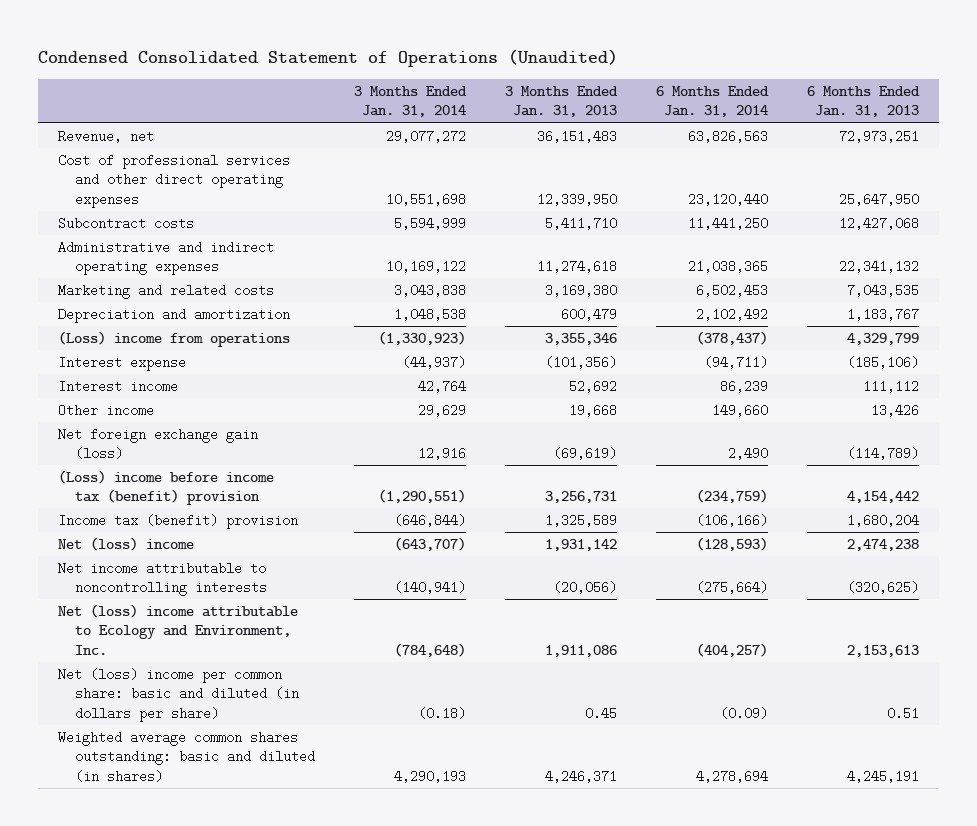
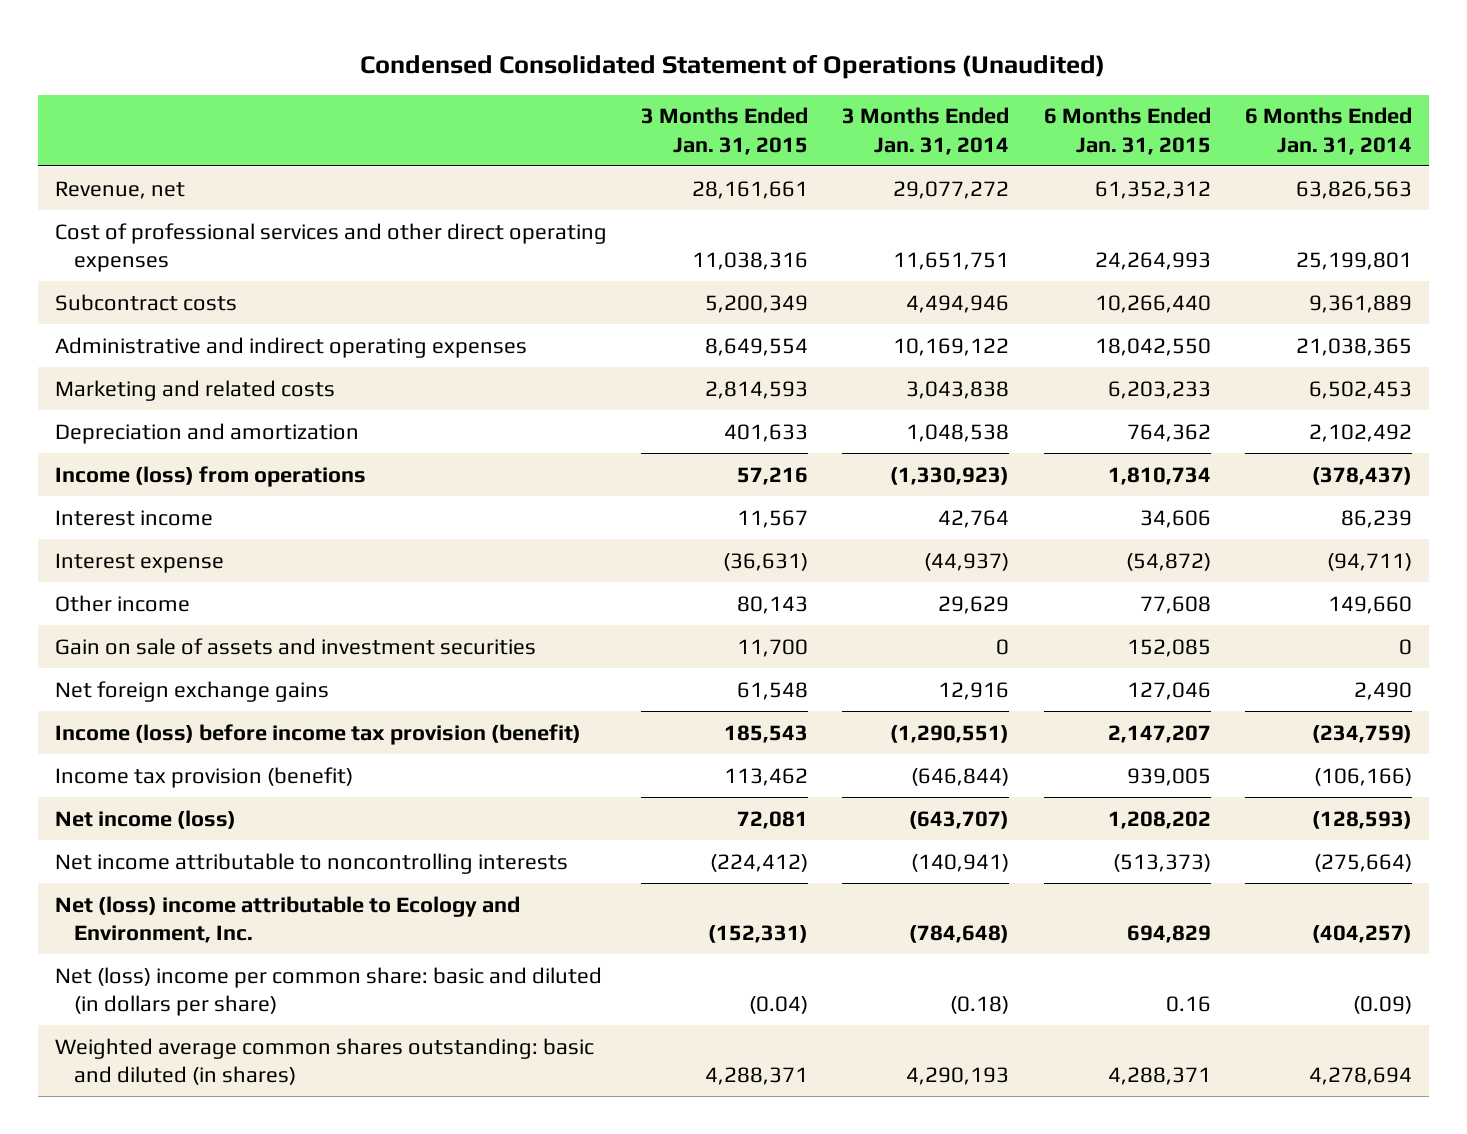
[505,86,619,118] 3 Months Ended Jan. 31, 2013 -> none
[807,86,921,118] 6 Months Ended Jan. 31, 2013 -> none
none -> [641,107,809,155] 3 Months Ended Jan. 31, 2015
none -> [1043,107,1211,155] 6 Months Ended Jan. 31, 2015
[386,192,467,206] 10,551,698 -> [893,252,1010,271] 11,651,751
[688,192,769,206] 23,120,440 -> [1295,252,1412,271] 25,199,801
[394,216,467,230] 5,594,999 -> [906,294,1010,313] 4,494,946
[688,216,769,230] 11,441,250 -> [1308,294,1412,313] 9,361,889
[57,330,290,347] (Loss) income from operations -> [55,465,367,487] Income (loss) from operations
[57,355,186,371] Interest expense -> [55,552,225,573] Interest expense
none -> [55,637,537,655] Gain on sale of assets and investment securities
[57,427,258,461] Net foreign exchange gain (loss) -> [55,680,330,702] Net foreign exchange gains
[57,469,274,506] (Loss) income before income tax (benefit) provision -> [55,723,582,745] Income (loss) before income tax provision (benefit)
[57,513,298,529] Income tax (benefit) provision -> [55,766,354,788] Income tax provision (benefit)
[57,536,194,551] Net (loss) income -> [55,809,237,829] Net income (loss)

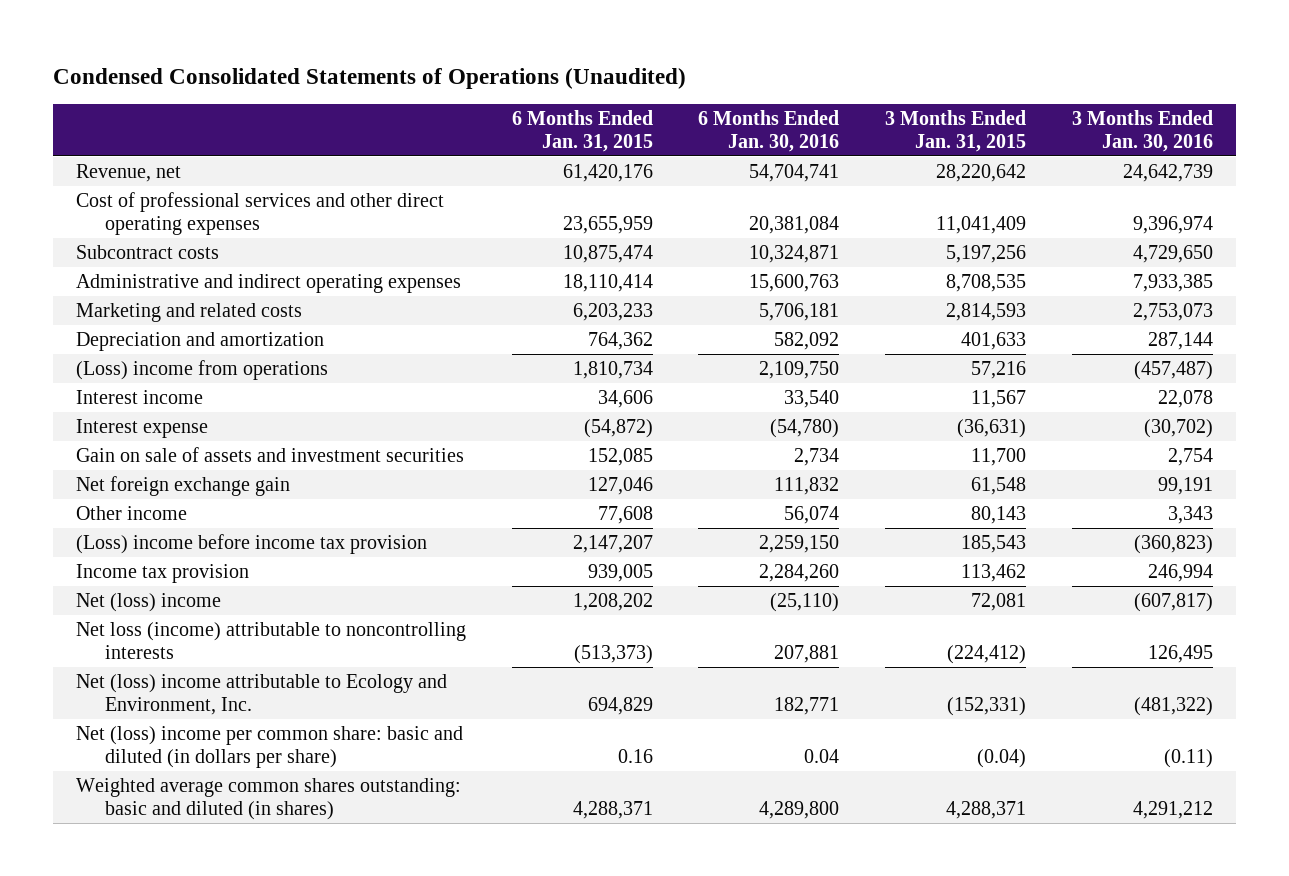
[360,53,1106,79] Condensed Consolidated Statement of Operations (Unaudited) -> [52,67,686,89] Condensed Consolidated Statements of Operations (Unaudited)
[842,107,1010,155] 3 Months Ended Jan. 31, 2014 -> none
[1244,107,1412,155] 6 Months Ended Jan. 31, 2014 -> none
none -> [698,109,840,152] 6 Months Ended Jan. 30, 2016
none -> [1071,109,1213,152] 3 Months Ended Jan. 30, 2016
[692,180,809,199] 28,161,661 -> [936,164,1027,183] 28,220,642
[1094,180,1211,199] 61,352,312 -> [562,164,653,183] 61,420,176
[692,252,809,271] 11,038,316 -> [936,216,1027,235] 11,041,409
[1094,252,1211,271] 24,264,993 -> [562,216,653,235] 23,655,959
[705,294,809,313] 5,200,349 -> [946,245,1027,264] 5,197,256
[1094,294,1211,313] 10,266,440 -> [562,245,653,264] 10,875,474
[705,337,809,356] 8,649,554 -> [946,274,1027,293] 8,708,535
[1094,337,1211,356] 18,042,550 -> [562,274,653,293] 18,110,414
[55,465,367,487] Income (loss) from operations -> [75,360,328,381] (Loss) income from operations
[55,680,330,702] Net foreign exchange gains -> [75,476,290,497] Net foreign exchange gain
[55,594,191,612] Other income -> [75,506,187,521] Other income
[55,723,582,745] Income (loss) before income tax provision (benefit) -> [75,534,427,555] (Loss) income before income tax provision
[55,766,354,788] Income tax provision (benefit) -> [75,564,249,584] Income tax provision
[55,809,237,829] Net income (loss) -> [75,593,221,613] Net (loss) income
[55,852,569,874] Net income attributable to noncontrolling interests -> [75,622,466,660] Net loss (income) attributable to noncontrolling interests

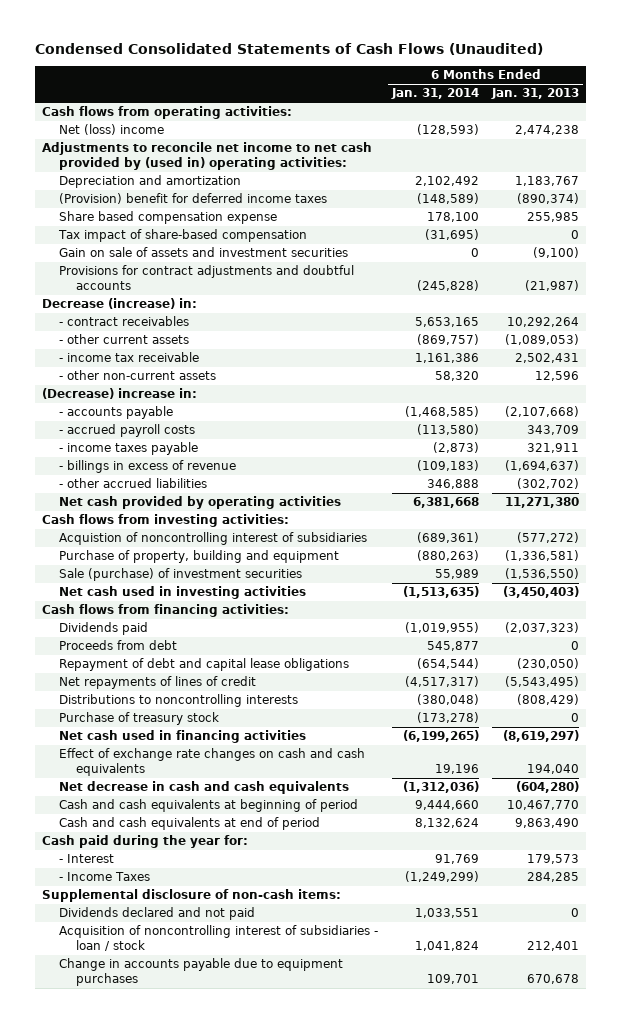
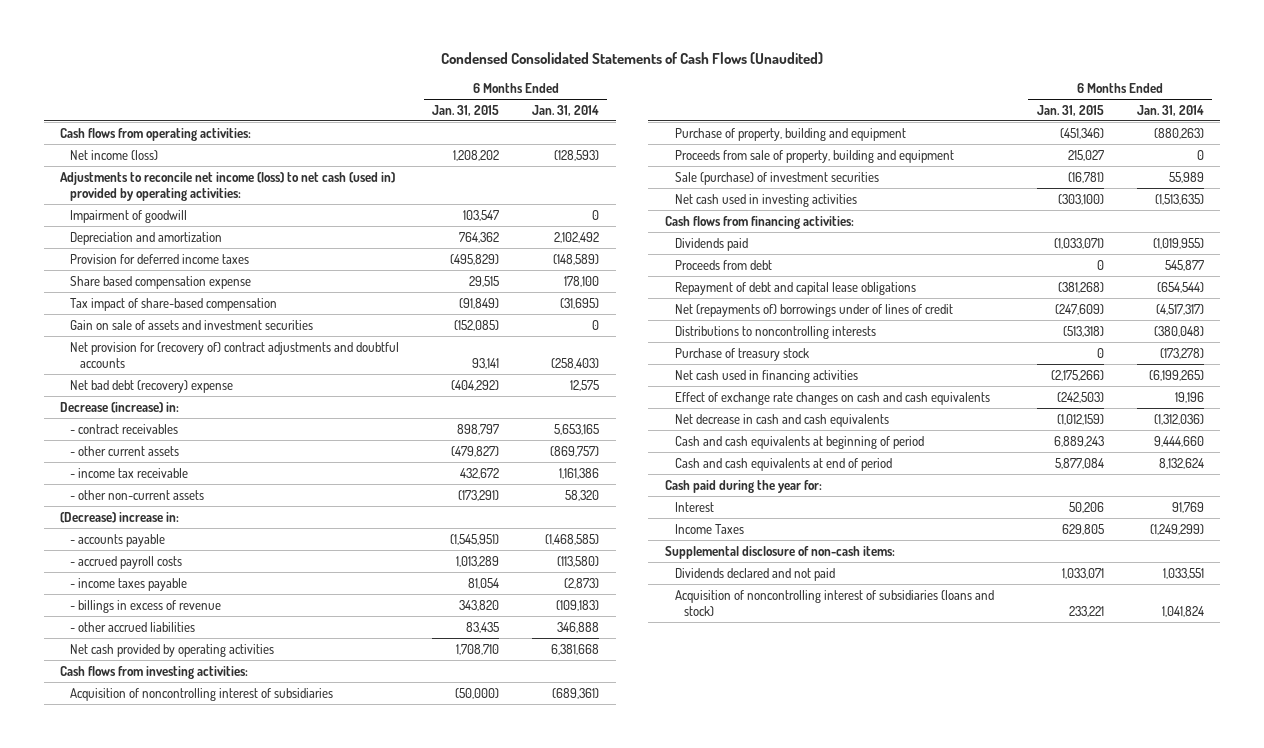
[491,88,580,100] Jan. 31, 2013 -> none
none -> [432,104,500,116] Jan. 31, 2015
[58,124,164,136] Net (loss) income -> [70,149,159,160] Net income (loss)
[42,142,373,171] Adjustments to reconcile net income to net cash provided by (used in) operating activities: -> [60,171,396,202] Adjustments to reconcile net income (loss) to net cash (used in) provided by operating activities:
none -> [70,209,188,223] Impairment of goodwill
[58,193,327,205] (Provision) benefit for deferred income taxes -> [70,253,250,264] Provision for deferred income taxes
[58,265,354,291] Provisions for contract adjustments and doubtful accounts -> [70,341,400,369] Net provision for (recovery of) contract adjustments and doubtful accounts
[416,280,479,292] (245,828) -> [551,358,600,370] (258,403)
none -> [70,379,234,393] Net bad debt (recovery) expense
[58,532,367,546] Acquistion of noncontrolling interest of subsidiaries -> [70,687,334,701] Acquisition of noncontrolling interest of subsidiaries
none -> [674,149,954,163] Proceeds from sale of property, building and equipment
[58,676,256,690] Net repayments of lines of credit -> [674,303,953,317] Net (repayments of) borrowings under of lines of credit
[58,854,114,864] - Interest -> [674,501,714,512] Interest
[58,872,150,882] - Income Taxes -> [674,523,744,534] Income Taxes
[58,958,343,987] Change in accounts payable due to equipment purchases -> none
[58,925,378,952] Acquisition of noncontrolling interest of subsidiaries - loan / stock -> [674,589,994,617] Acquisition of noncontrolling interest of subsidiaries (loans and stock)

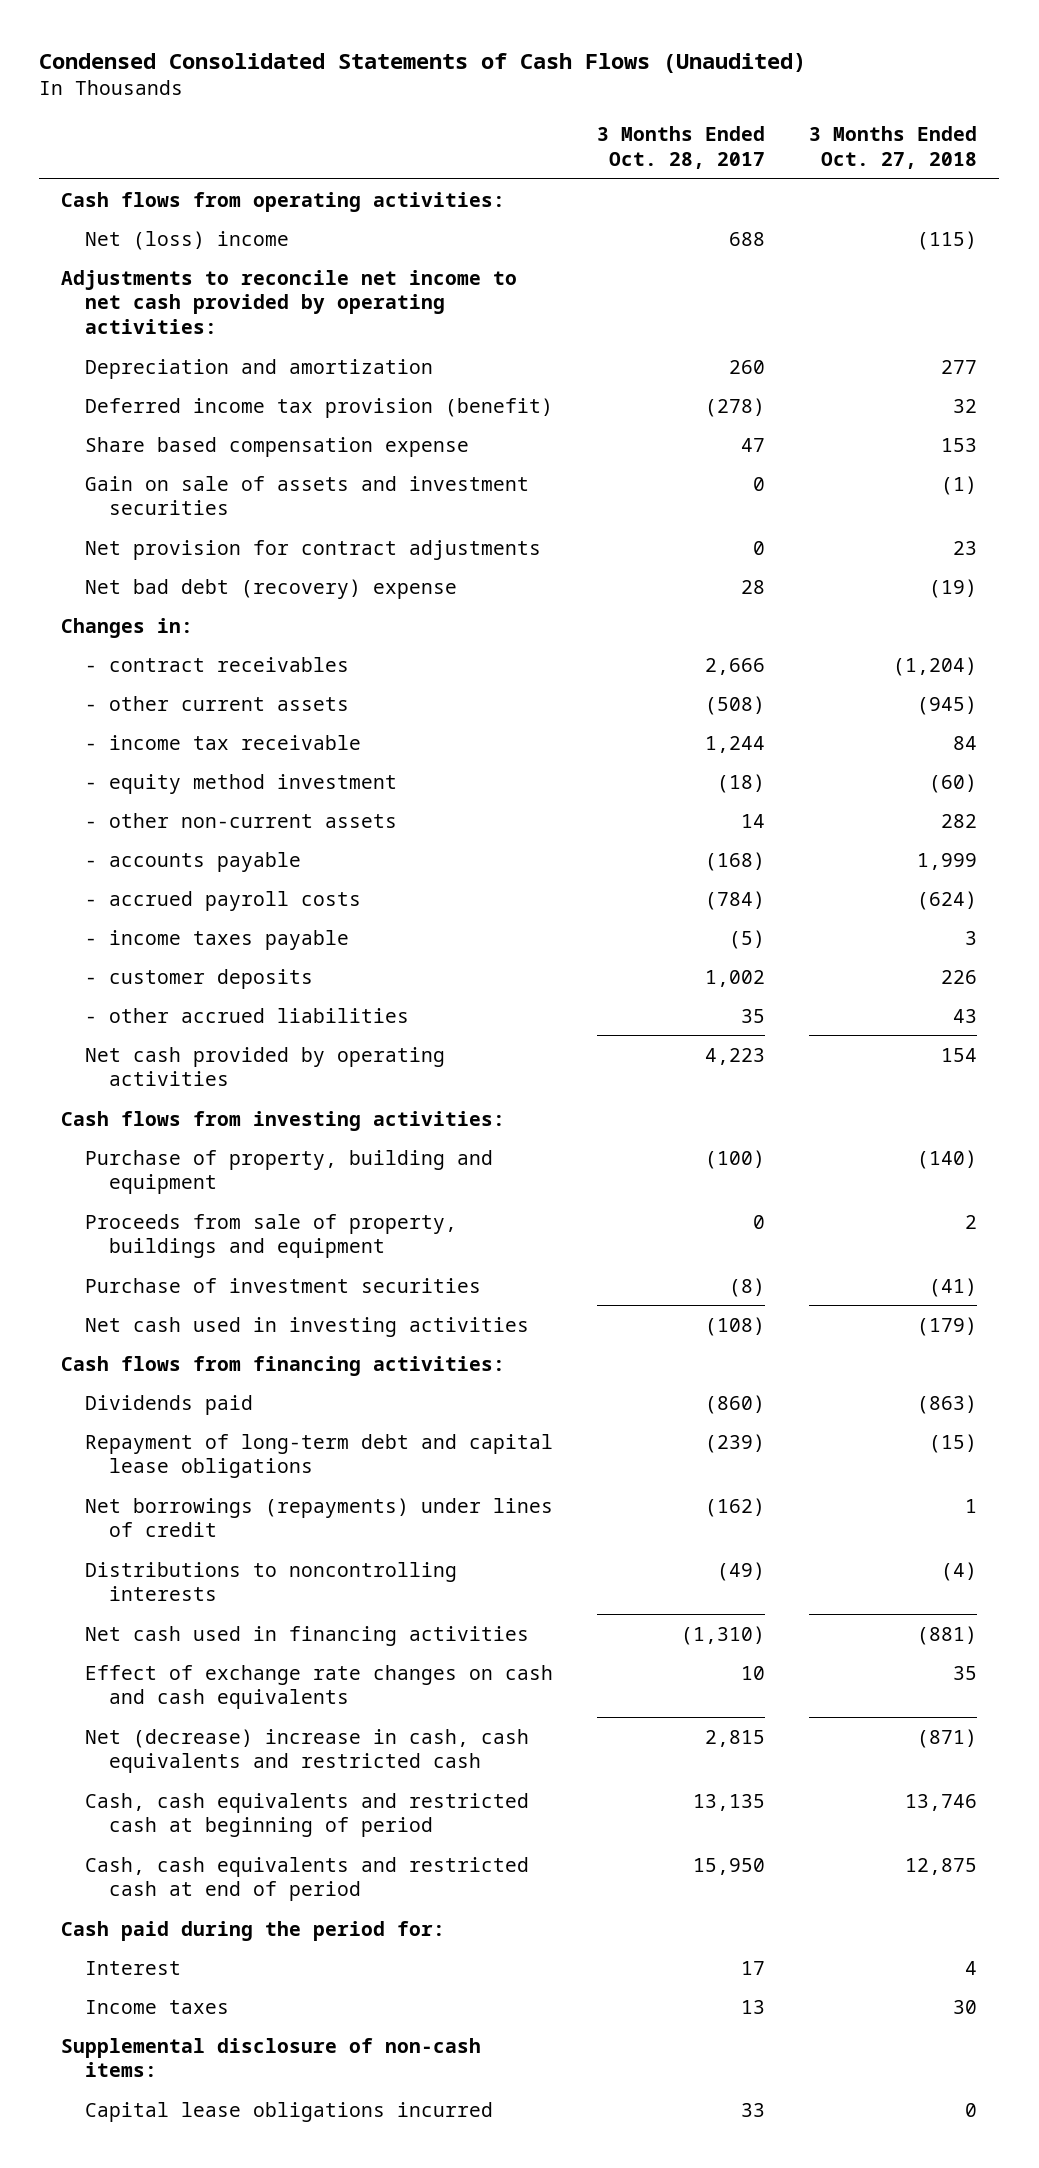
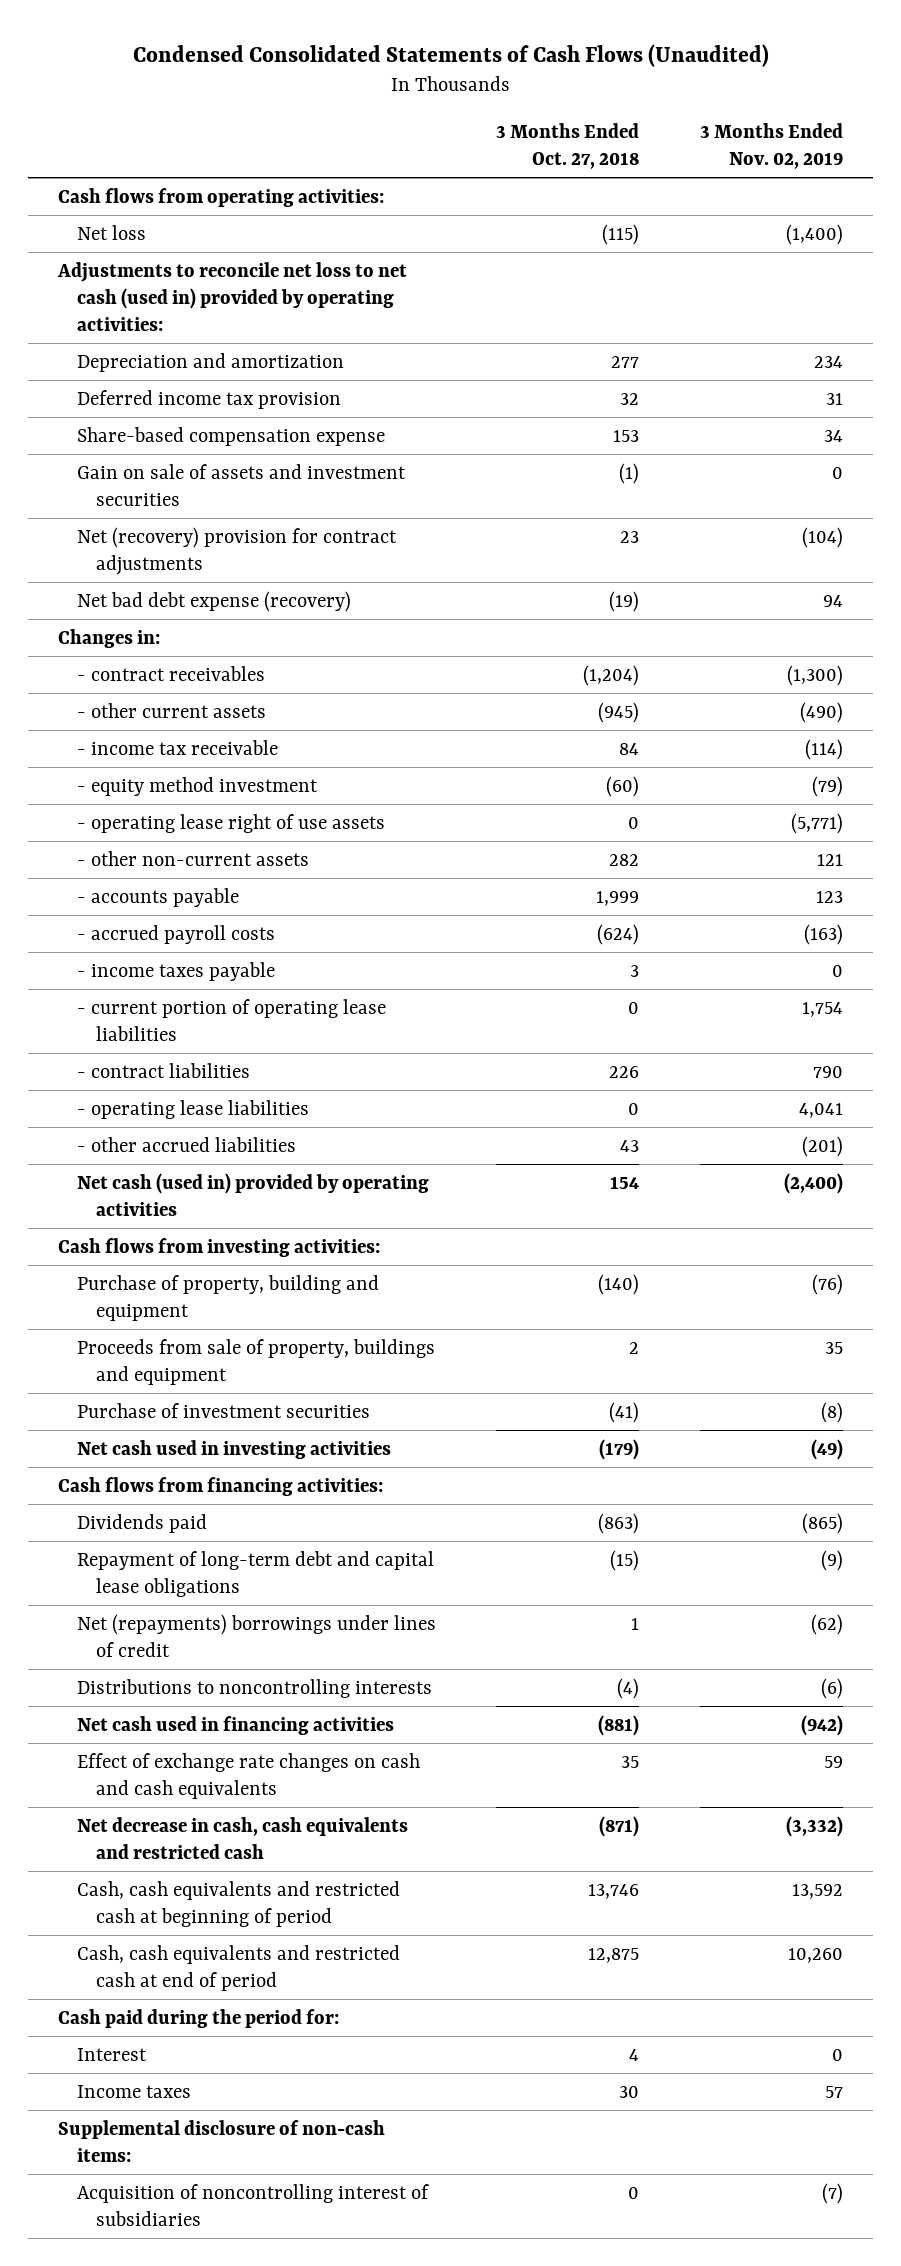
[597,126,766,169] 3 Months Ended Oct. 28, 2017 -> none
none -> [699,122,843,169] 3 Months Ended Nov. 02, 2019
[85,230,290,250] Net (loss) income -> [77,224,147,240] Net loss
[61,269,518,335] Adjustments to reconcile net income to net cash provided by operating activities: -> [57,261,408,331] Adjustments to reconcile net loss to net cash (used in) provided by operating activities:
[85,397,554,418] Deferred income tax provision (benefit) -> [77,389,342,409] Deferred income tax provision
[85,436,470,457] Share based compensation expense -> [77,426,386,446] Share-based compensation expense
[85,539,542,560] Net provision for contract adjustments -> [77,526,398,575] Net (recovery) provision for contract adjustments
[85,578,458,599] Net bad debt (recovery) expense -> [77,590,352,612] Net bad debt expense (recovery)
none -> [77,813,386,833] - operating lease right of use assets
none -> [77,998,387,1041] - current portion of operating lease liabilities
[85,968,314,989] - customer deposits -> [77,1062,251,1078] - contract liabilities
none -> [77,1099,310,1119] - operating lease liabilities
[85,1046,446,1087] Net cash provided by operating activities -> [77,1172,430,1216] Net cash (used in) provided by operating activities
[85,1497,554,1538] Net borrowings (repayments) under lines of credit -> [77,1613,437,1657] Net (repayments) borrowings under lines of credit
[85,1728,530,1774] Net (decrease) increase in cash, cash equivalents and restricted cash -> [77,1816,409,1859] Net decrease in cash, cash equivalents and restricted cash
[85,2101,494,2122] Capital lease obligations incurred -> none
none -> [77,2183,430,2226] Acquisition of noncontrolling interest of subsidiaries

